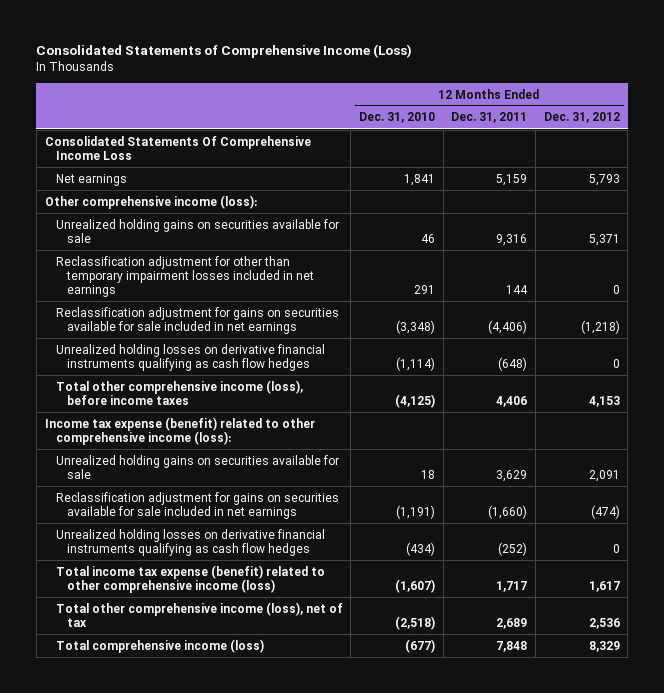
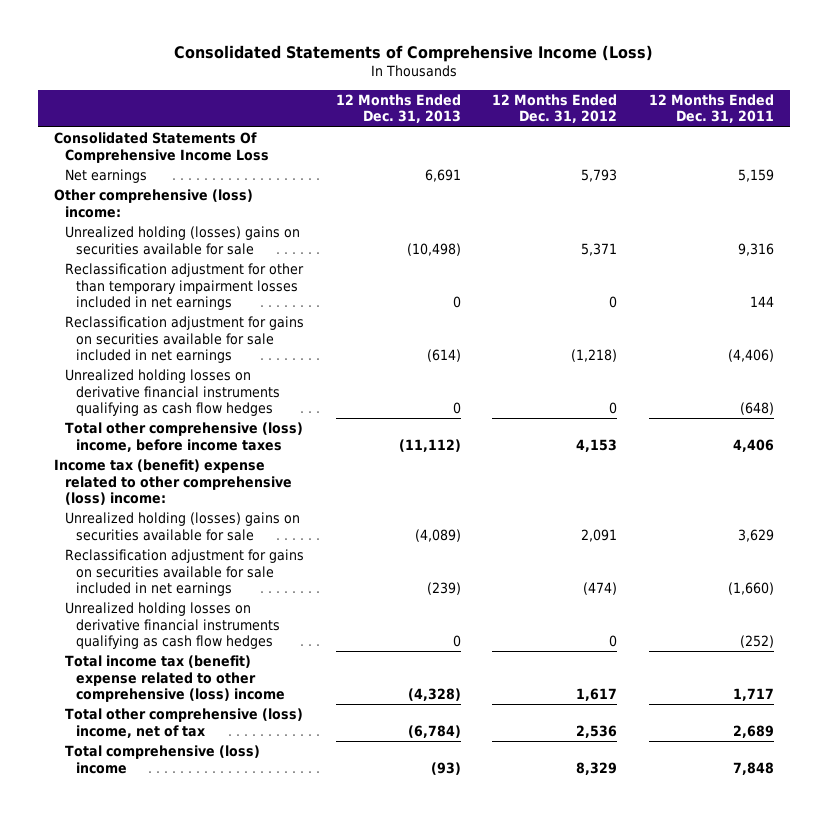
[358,112,435,124] Dec. 31, 2010 -> none
none -> [335,93,461,124] 12 Months Ended Dec. 31, 2013
[44,194,257,209] Other comprehensive income (loss): -> [53,188,253,218] Other comprehensive (loss) income:
[55,218,339,243] Unrealized holding gains on securities available for sale -> [64,225,300,255] Unrealized holding (losses) gains on securities available for sale
[55,379,303,405] Total other comprehensive income (loss), before income taxes -> [64,421,303,452] Total other comprehensive (loss) income, before income taxes
[44,416,315,445] Income tax expense (benefit) related to other comprehensive income (loss): -> [53,458,292,506] Income tax (benefit) expense related to other comprehensive (loss) income:
[55,454,339,479] Unrealized holding gains on securities available for sale -> [64,511,300,541] Unrealized holding (losses) gains on securities available for sale
[55,564,325,593] Total income tax expense (benefit) related to other comprehensive income (loss) -> [64,654,285,703] Total income tax (benefit) expense related to other comprehensive (loss) income
[55,601,343,627] Total other comprehensive income (loss), net of tax -> [64,707,303,738] Total other comprehensive (loss) income, net of tax
[55,638,264,653] Total comprehensive income (loss) -> [64,744,260,774] Total comprehensive (loss) income

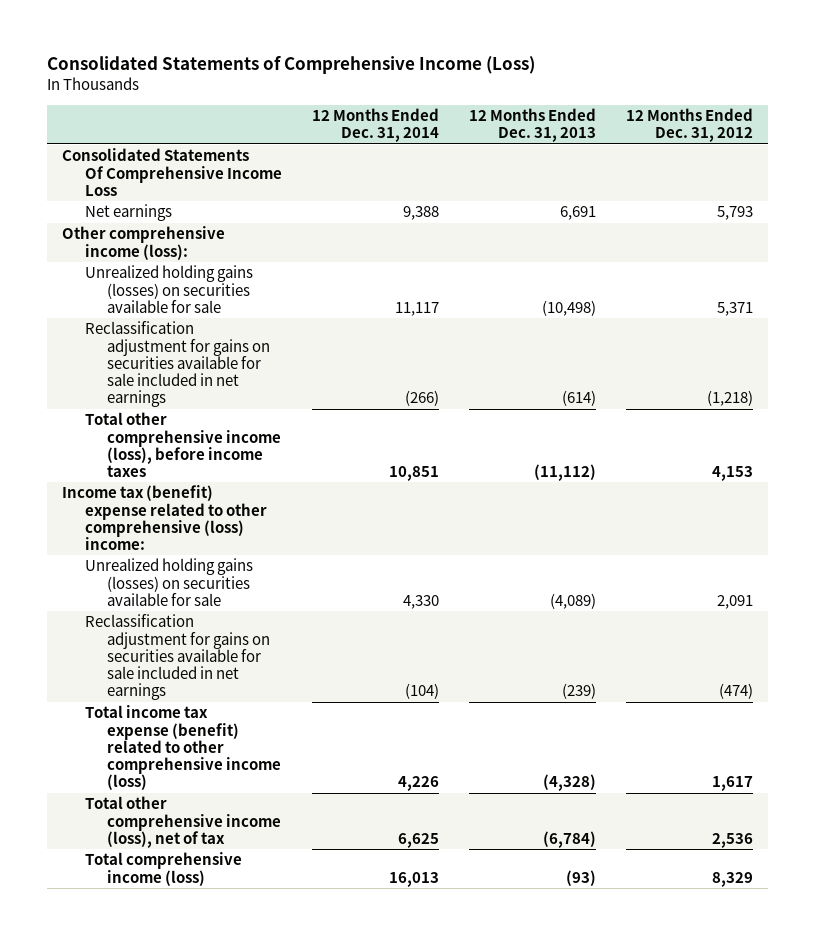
[649,93,775,124] 12 Months Ended Dec. 31, 2011 -> none
none -> [311,107,439,143] 12 Months Ended Dec. 31, 2014
[64,262,304,311] Reclassification adjustment for other than temporary impairment losses included in net earnings -> none
[53,188,253,218] Other comprehensive (loss) income: -> [61,226,225,260] Other comprehensive income (loss):
[64,225,300,255] Unrealized holding (losses) gains on securities available for sale -> [84,265,253,313] Unrealized holding gains (losses) on securities available for sale
[64,368,280,417] Unrealized holding losses on derivative financial instruments qualifying as cash flow hedges -> none
[64,421,303,452] Total other comprehensive (loss) income, before income taxes -> [84,412,282,477] Total other comprehensive income (loss), before income taxes
[64,511,300,541] Unrealized holding (losses) gains on securities available for sale -> [84,558,253,606] Unrealized holding gains (losses) on securities available for sale
[64,601,280,650] Unrealized holding losses on derivative financial instruments qualifying as cash flow hedges -> none
[64,654,285,703] Total income tax (benefit) expense related to other comprehensive (loss) income -> [84,705,282,791] Total income tax expense (benefit) related to other comprehensive income (loss)
[64,707,303,738] Total other comprehensive (loss) income, net of tax -> [84,796,282,848] Total other comprehensive income (loss), net of tax
[64,744,260,774] Total comprehensive (loss) income -> [84,852,242,886] Total comprehensive income (loss)

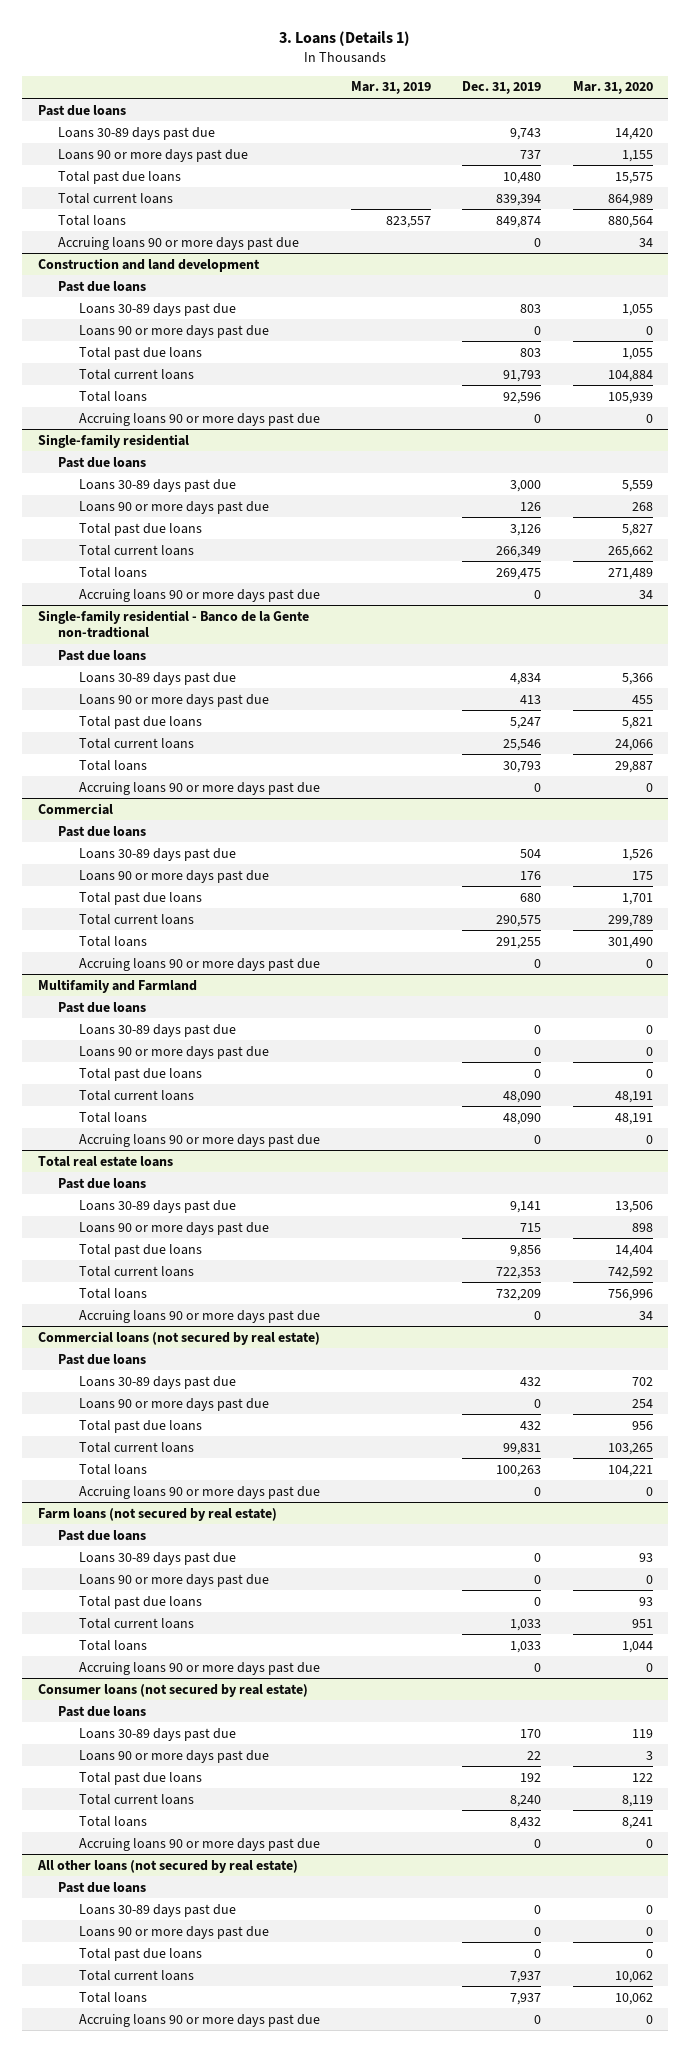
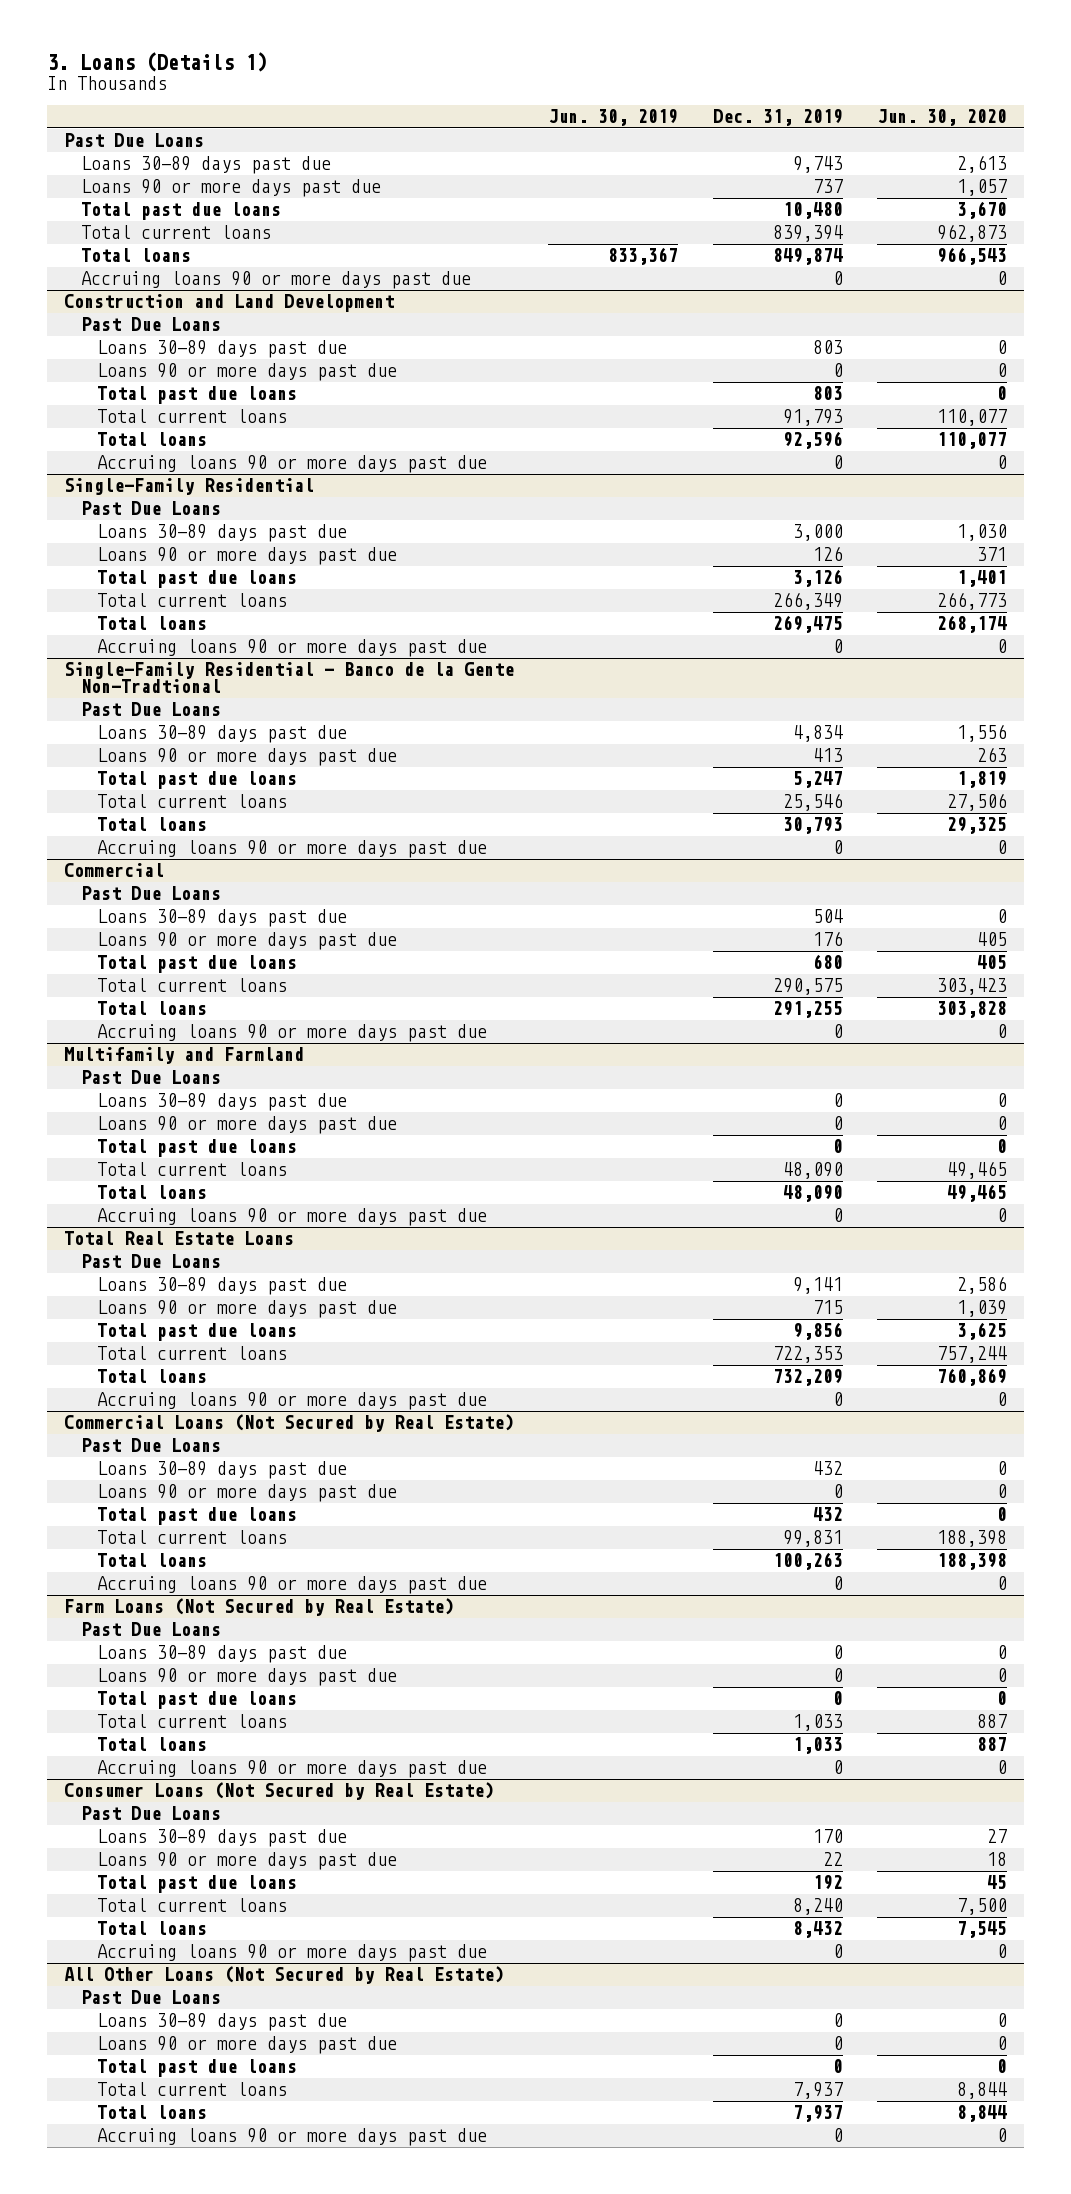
[351,81,432,95] Mar. 31, 2019 -> none
[572,81,653,95] Mar. 31, 2020 -> none
none -> [548,108,679,126] Jun. 30, 2019
none -> [877,108,1008,126] Jun. 30, 2020
[37,104,126,116] Past due loans -> [64,133,205,148] Past Due Loans
[37,257,260,272] Construction and land development -> [64,294,395,313] Construction and Land Development
[58,280,147,292] Past due loans -> [80,317,221,332] Past Due Loans
[37,433,189,448] Single-family residential -> [64,478,315,496] Single-Family Residential
[58,456,147,468] Past due loans -> [80,501,221,516] Past Due Loans
[37,609,309,639] Single-family residential - Banco de la Gente non-tradtional -> [64,662,515,694] Single-Family Residential - Banco de la Gente Non-Tradtional
[58,649,147,661] Past due loans -> [80,702,221,717] Past Due Loans
[58,825,147,837] Past due loans -> [80,886,221,901] Past Due Loans
[58,1001,147,1013] Past due loans -> [80,1070,221,1085] Past Due Loans
[37,1155,173,1167] Total real estate loans -> [64,1231,295,1246] Total Real Estate Loans
[58,1177,147,1189] Past due loans -> [80,1254,221,1269] Past Due Loans
[37,1330,320,1345] Commercial loans (not secured by real estate) -> [64,1414,515,1433] Commercial Loans (Not Secured by Real Estate)
[58,1353,147,1365] Past due loans -> [80,1438,221,1453] Past Due Loans
[37,1507,277,1521] Farm loans (not secured by real estate) -> [64,1598,455,1617] Farm Loans (Not Secured by Real Estate)
[58,1529,147,1541] Past due loans -> [80,1622,221,1637] Past Due Loans
[37,1683,308,1697] Consumer loans (not secured by real estate) -> [64,1782,495,1801] Consumer Loans (Not Secured by Real Estate)
[58,1705,147,1717] Past due loans -> [80,1806,221,1821] Past Due Loans
[36,1859,298,1873] All other loans (not secured by real estate) -> [64,1966,505,1985] All Other Loans (Not Secured by Real Estate)
[58,1881,147,1893] Past due loans -> [80,1990,221,2005] Past Due Loans

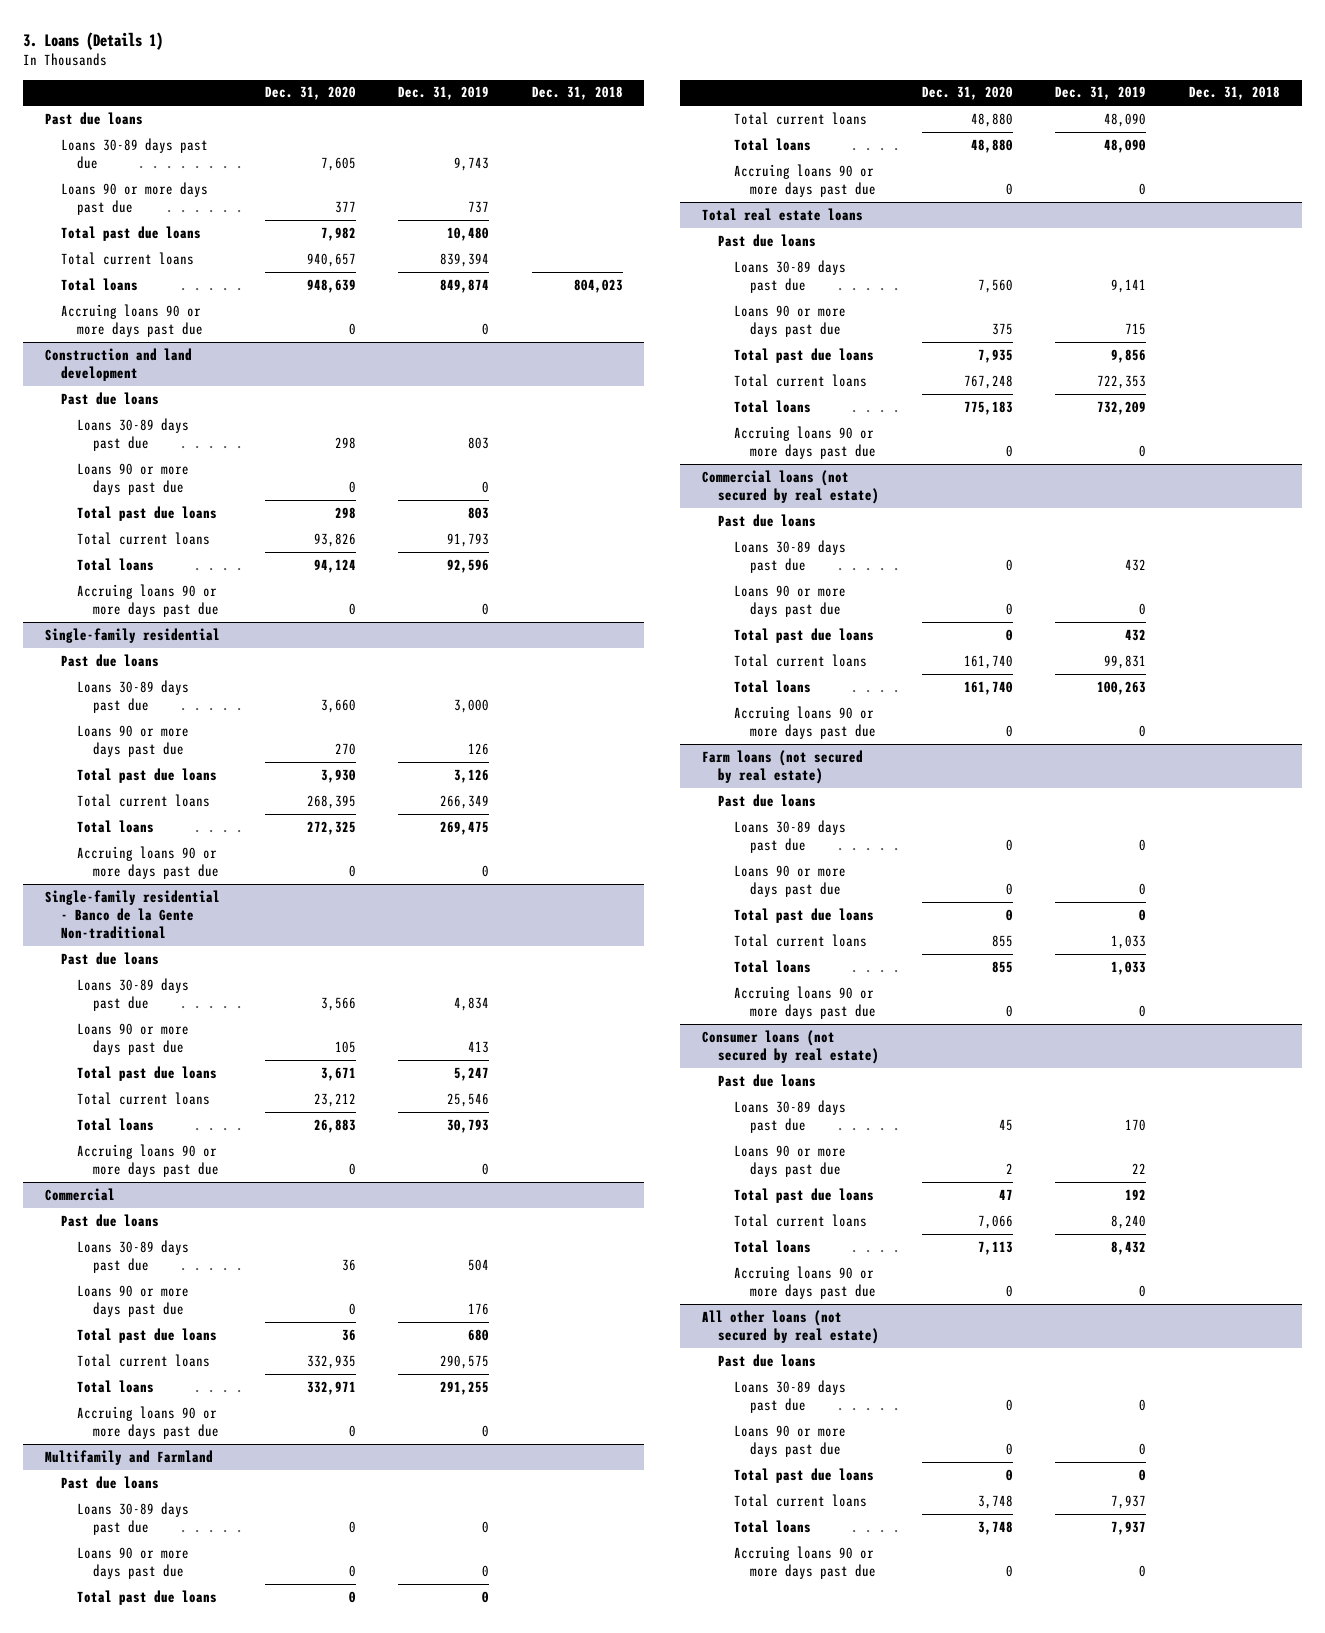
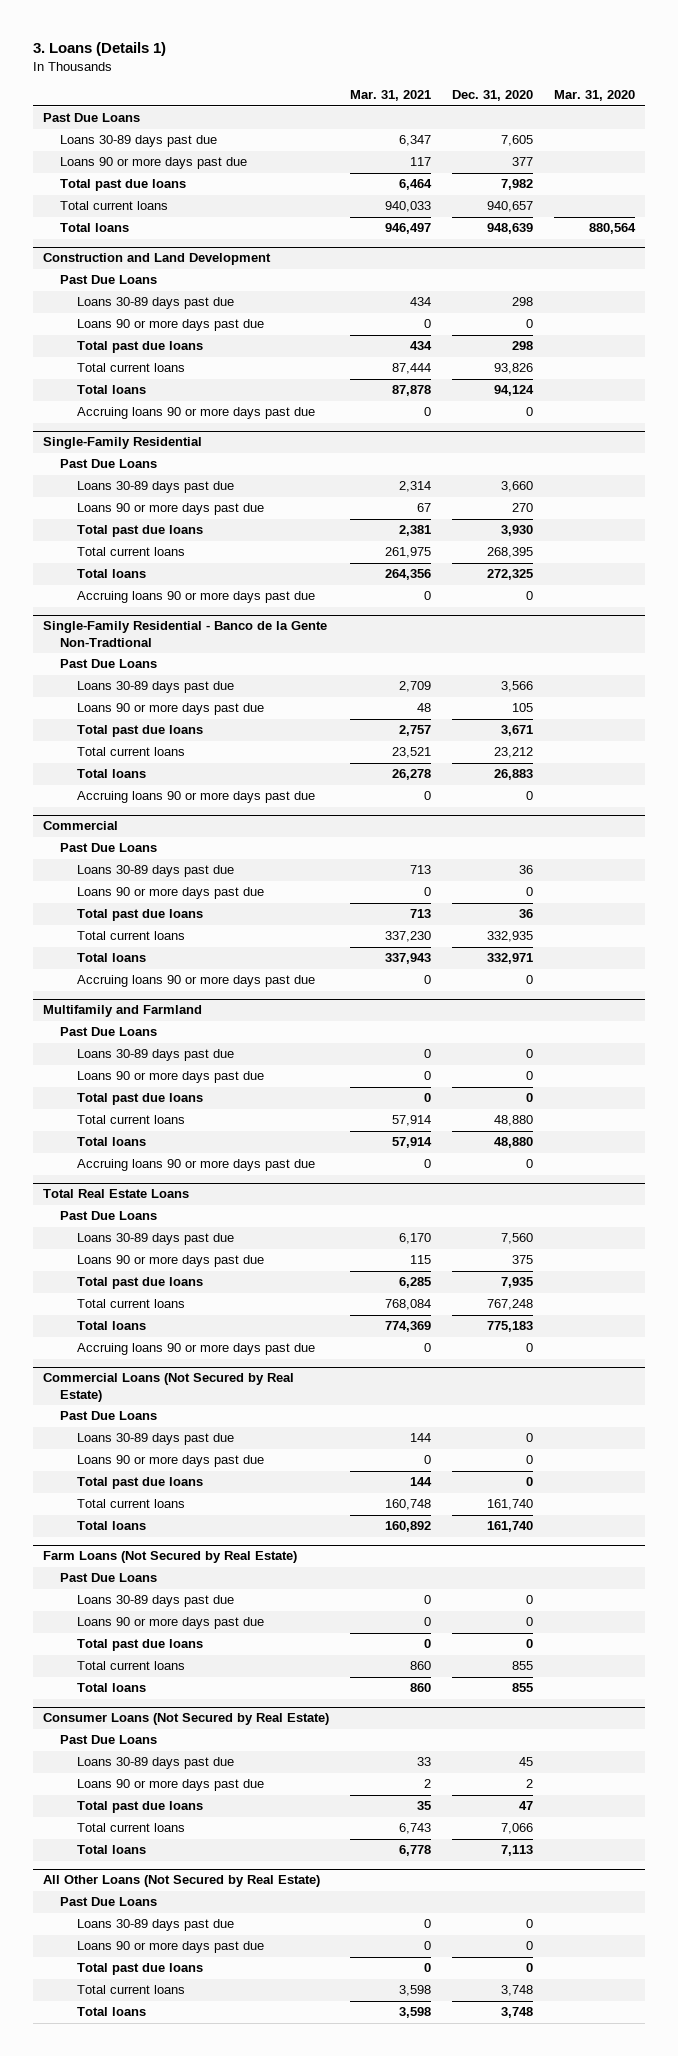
[398,86,490,101] Dec. 31, 2019 -> none
[532,86,624,101] Dec. 31, 2018 -> none
none -> [349,90,431,102] Mar. 31, 2021
none -> [553,90,635,102] Mar. 31, 2020
[44,111,143,125] Past due loans -> [43,113,141,123] Past Due Loans
[60,303,203,338] Accruing loans 90 or more days past due -> none
[44,347,192,382] Construction and land development -> [43,253,272,266] Construction and Land Development
[60,391,159,405] Past due loans -> [60,275,158,285] Past Due Loans
[44,627,220,643] Single-family residential -> [43,437,203,450] Single-Family Residential
[60,653,159,667] Past due loans -> [60,459,158,469] Past Due Loans
[44,889,220,940] Single-family residential - Banco de la Gente Non-traditional -> [43,621,328,647] Single-Family Residential - Banco de la Gente Non-Tradtional
[60,951,159,965] Past due loans -> [60,659,158,669] Past Due Loans
[60,1213,159,1227] Past due loans -> [60,843,158,853] Past Due Loans
[60,1475,159,1489] Past due loans -> [60,1027,158,1037] Past Due Loans
[701,207,863,221] Total real estate loans -> [43,1189,190,1199] Total Real Estate Loans
[717,233,816,247] Past due loans -> [60,1211,158,1221] Past Due Loans
[701,469,879,505] Commercial loans (not secured by real estate) -> [43,1373,295,1402] Commercial Loans (Not Secured by Real Estate)
[717,513,816,527] Past due loans -> [60,1411,158,1421] Past Due Loans
[733,705,876,740] Accruing loans 90 or more days past due -> none
[701,749,863,785] Farm loans (not secured by real estate) -> [43,1551,298,1564] Farm Loans (Not Secured by Real Estate)
[717,793,816,807] Past due loans -> [60,1573,158,1583] Past Due Loans
[733,985,876,1020] Accruing loans 90 or more days past due -> none
[701,1029,879,1065] Consumer loans (not secured by real estate) -> [43,1713,330,1726] Consumer Loans (Not Secured by Real Estate)
[717,1073,816,1087] Past due loans -> [60,1735,158,1745] Past Due Loans
[733,1265,876,1300] Accruing loans 90 or more days past due -> none
[701,1309,879,1345] All other loans (not secured by real estate) -> [43,1875,321,1888] All Other Loans (Not Secured by Real Estate)
[717,1353,816,1367] Past due loans -> [60,1897,158,1907] Past Due Loans
[733,1545,876,1580] Accruing loans 90 or more days past due -> none

